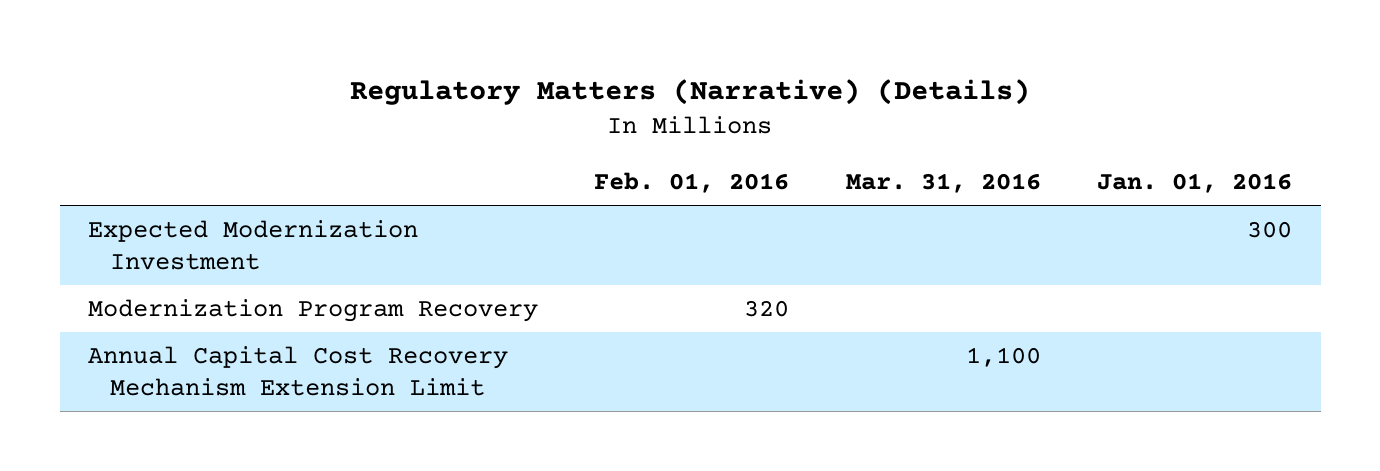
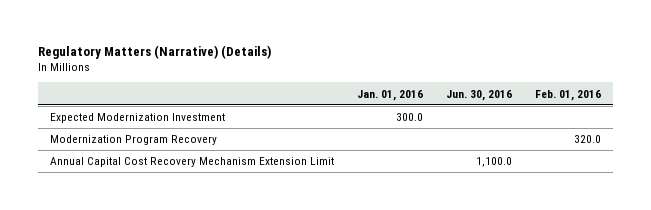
[845,173,1041,194] Mar. 31, 2016 -> none
none -> [446,89,513,101] Jun. 30, 2016
[1247,220,1293,238] 300 -> [395,113,423,122] 300.0
[744,299,790,317] 320 -> [574,135,602,144] 320.0

